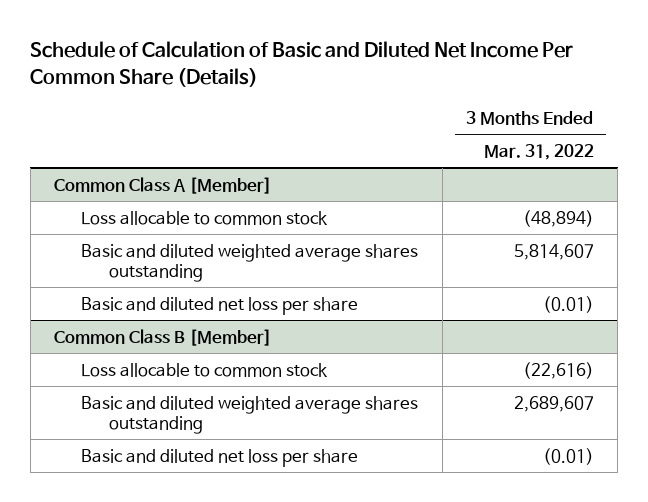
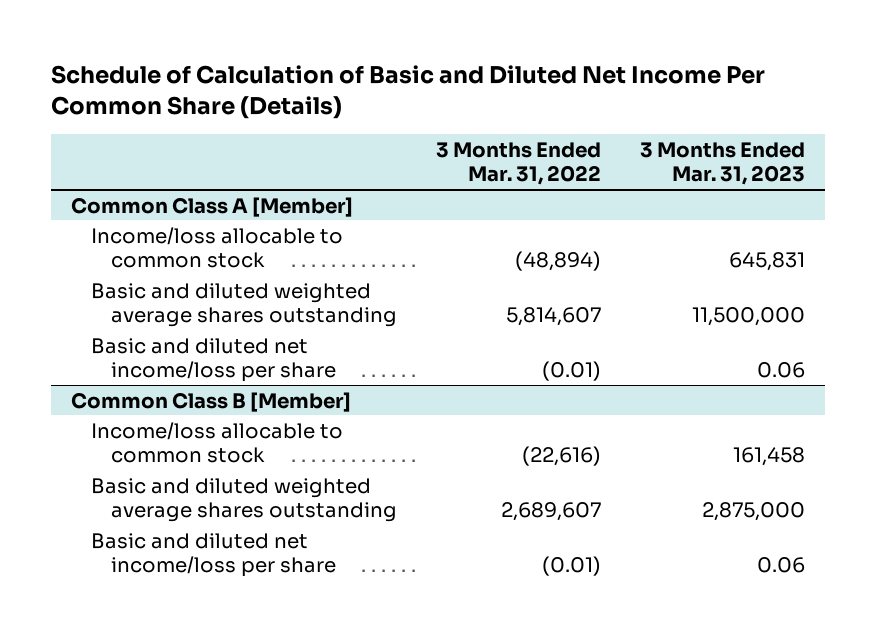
none -> [640,141,806,186] 3 Months Ended Mar. 31, 2023
[81,210,329,225] Loss allocable to common stock -> [90,226,343,269] Income/loss allocable to common stock
[81,296,359,315] Basic and diluted net loss per share -> [90,337,336,383] Basic and diluted net income/loss per share
[81,362,329,377] Loss allocable to common stock -> [90,421,343,464] Income/loss allocable to common stock
[81,448,359,467] Basic and diluted net loss per share -> [90,532,336,578] Basic and diluted net income/loss per share

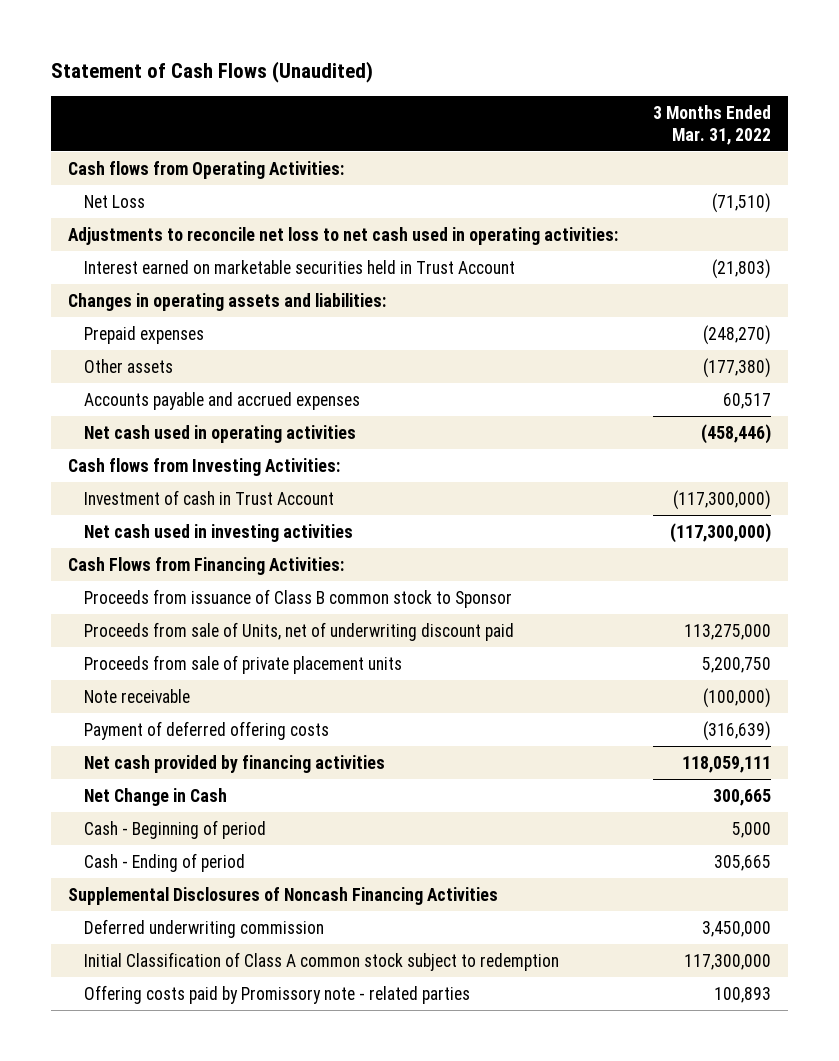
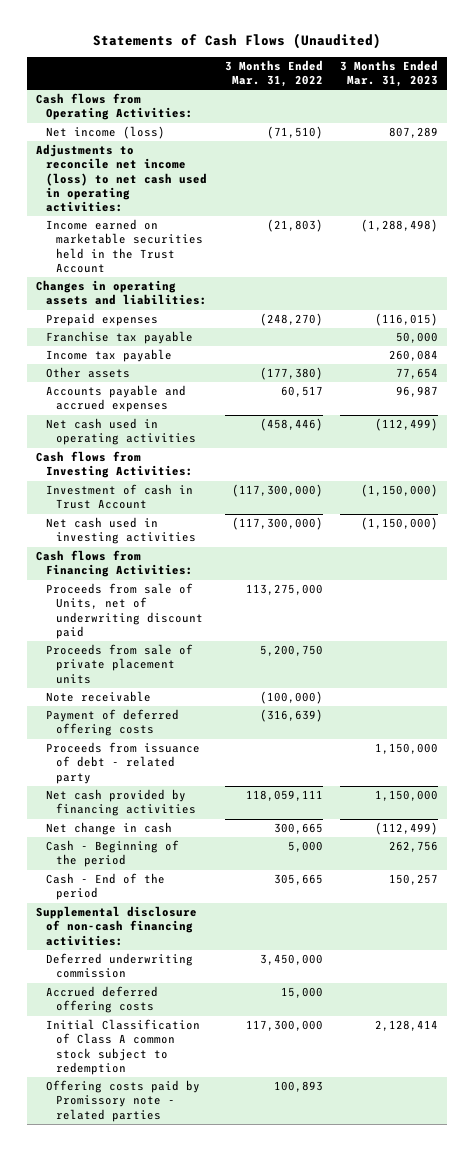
[50,61,373,84] Statement of Cash Flows (Unaudited) -> [92,33,381,50] Statements of Cash Flows (Unaudited)
none -> [339,59,438,88] 3 Months Ended Mar. 31, 2023
[84,194,146,208] Net Loss -> [46,126,166,140] Net income (loss)
[68,226,619,245] Adjustments to reconcile net loss to net cash used in operating activities: -> [35,144,208,212] Adjustments to reconcile net income (loss) to net cash used in operating activities:
[84,259,516,274] Interest earned on marketable securities held in Trust Account -> [46,219,204,273] Income earned on marketable securities held in the Trust Account
none -> [46,331,194,345] Franchise tax payable
none -> [46,349,173,363] Income tax payable
[84,588,513,608] Proceeds from issuance of Class B common stock to Sponsor -> none
[68,556,345,575] Cash Flows from Financing Activities: -> [35,550,194,578] Cash flows from Financing Activities:
none -> [46,742,201,784] Proceeds from issuance of debt - related party
[84,787,228,806] Net Change in Cash -> [46,822,173,836] Net change in cash
[84,819,267,839] Cash - Beginning of period -> [46,840,180,868] Cash - Beginning of the period
[84,852,246,872] Cash - Ending of period -> [46,873,166,901] Cash - End of the period
[68,886,499,905] Supplemental Disclosures of Noncash Financing Activities -> [35,906,197,946] Supplemental disclosure of non-cash financing activities:
none -> [46,986,159,1014] Accrued deferred offering costs

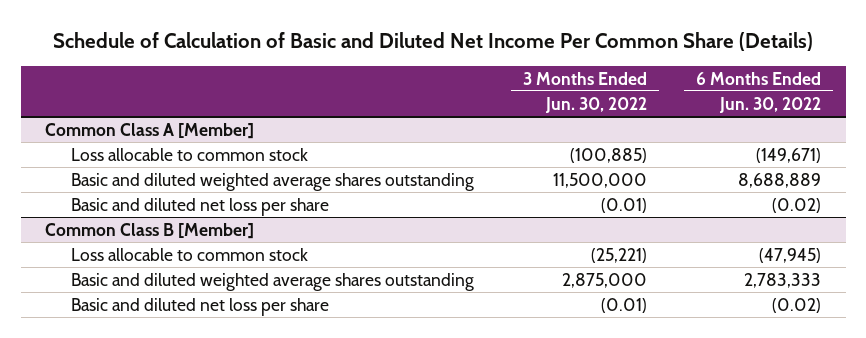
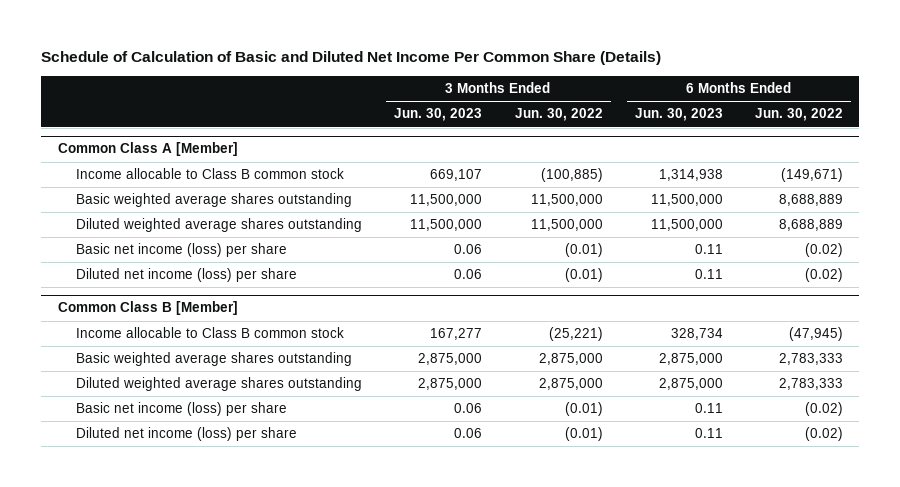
none -> [394,108,483,122] Jun. 30, 2023
none -> [634,108,723,122] Jun. 30, 2023
[71,147,309,161] Loss allocable to common stock -> [76,168,345,180] Income allocable to Class B common stock
[71,172,475,191] Basic and diluted weighted average shares outstanding -> [76,193,353,208] Basic weighted average shares outstanding
none -> [76,218,363,233] Diluted weighted average shares outstanding
[71,197,330,216] Basic and diluted net loss per share -> [76,243,288,258] Basic net income (loss) per share
none -> [76,268,298,283] Diluted net income (loss) per share
[71,247,309,261] Loss allocable to common stock -> [76,327,345,339] Income allocable to Class B common stock
[71,272,475,291] Basic and diluted weighted average shares outstanding -> [76,352,353,367] Basic weighted average shares outstanding
none -> [76,377,363,392] Diluted weighted average shares outstanding
[71,297,330,316] Basic and diluted net loss per share -> [76,402,288,417] Basic net income (loss) per share
none -> [76,427,298,442] Diluted net income (loss) per share

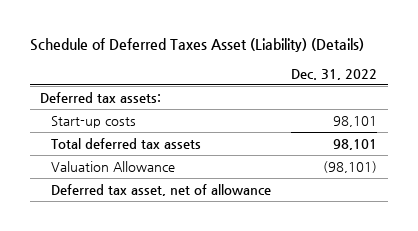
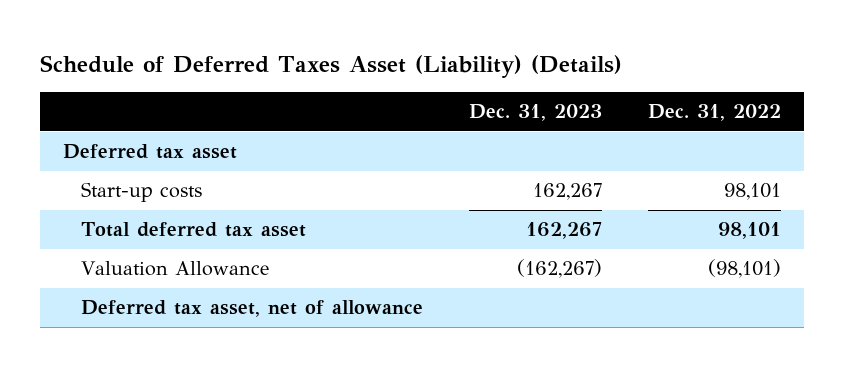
none -> [469,104,603,122] Dec. 31, 2023
[40,91,162,103] Deferred tax assets: -> [63,144,238,160] Deferred tax asset
[50,137,201,149] Total deferred tax assets -> [81,222,307,238] Total deferred tax asset

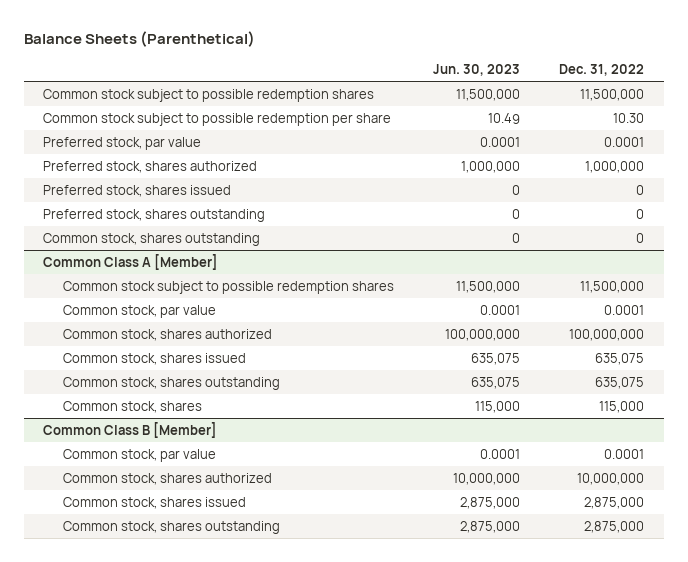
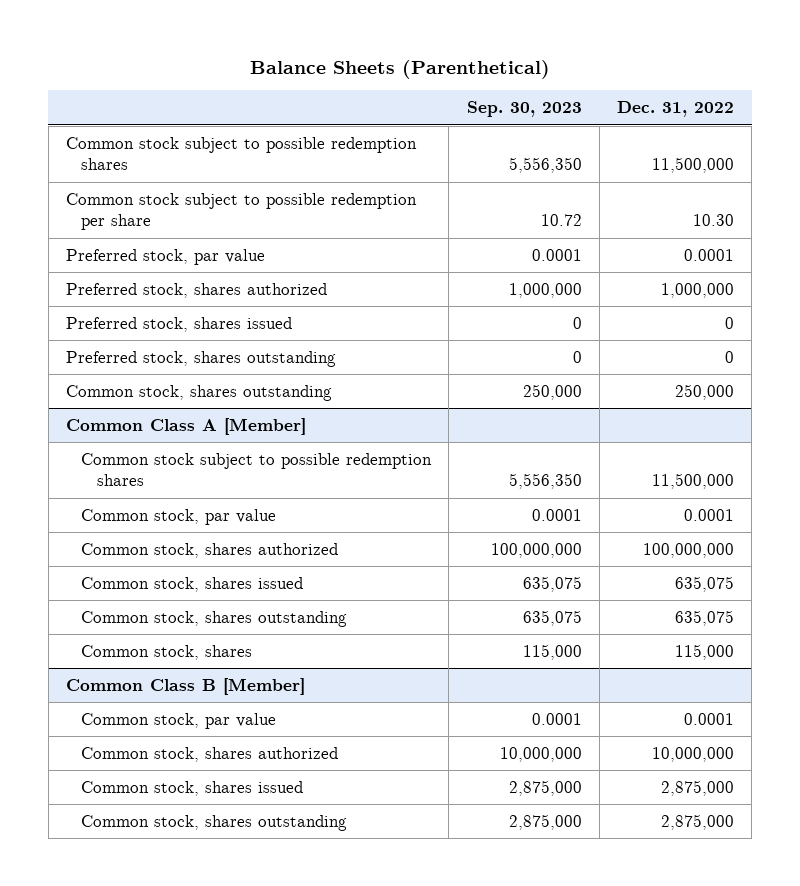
[432,64,520,77] Jun. 30, 2023 -> none
none -> [466,101,582,118] Sep. 30, 2023
[636,232,645,243] 0 -> [674,383,734,400] 250,000

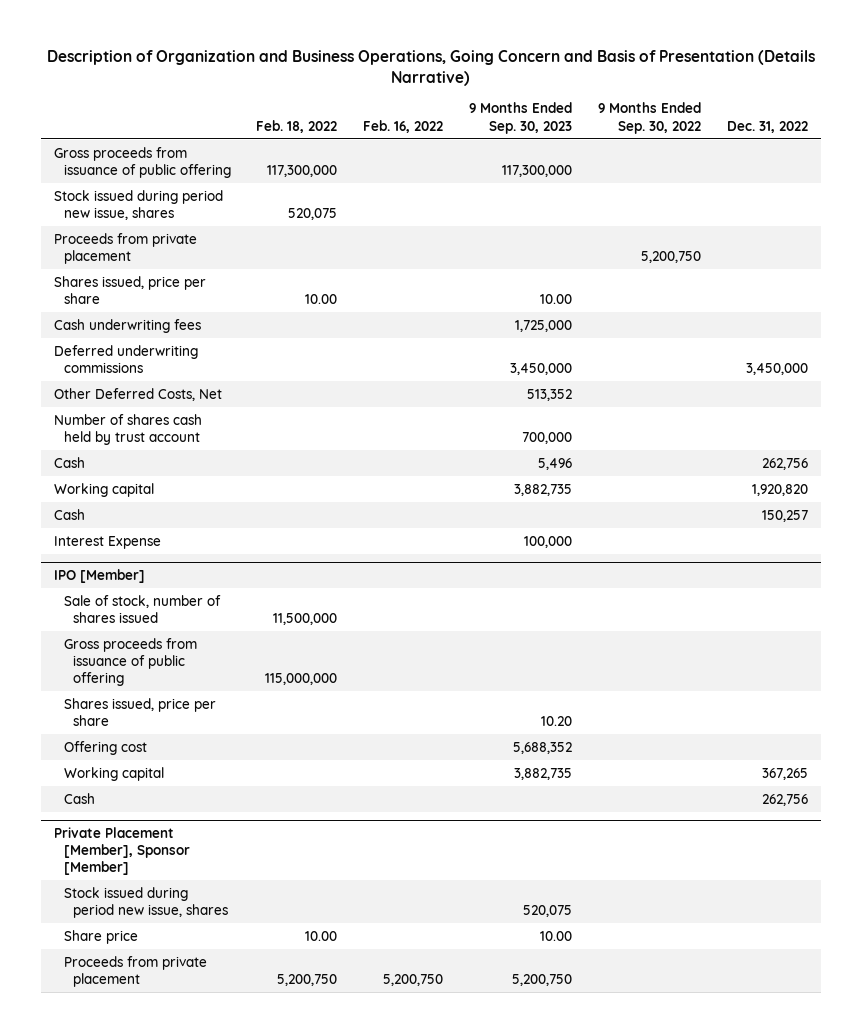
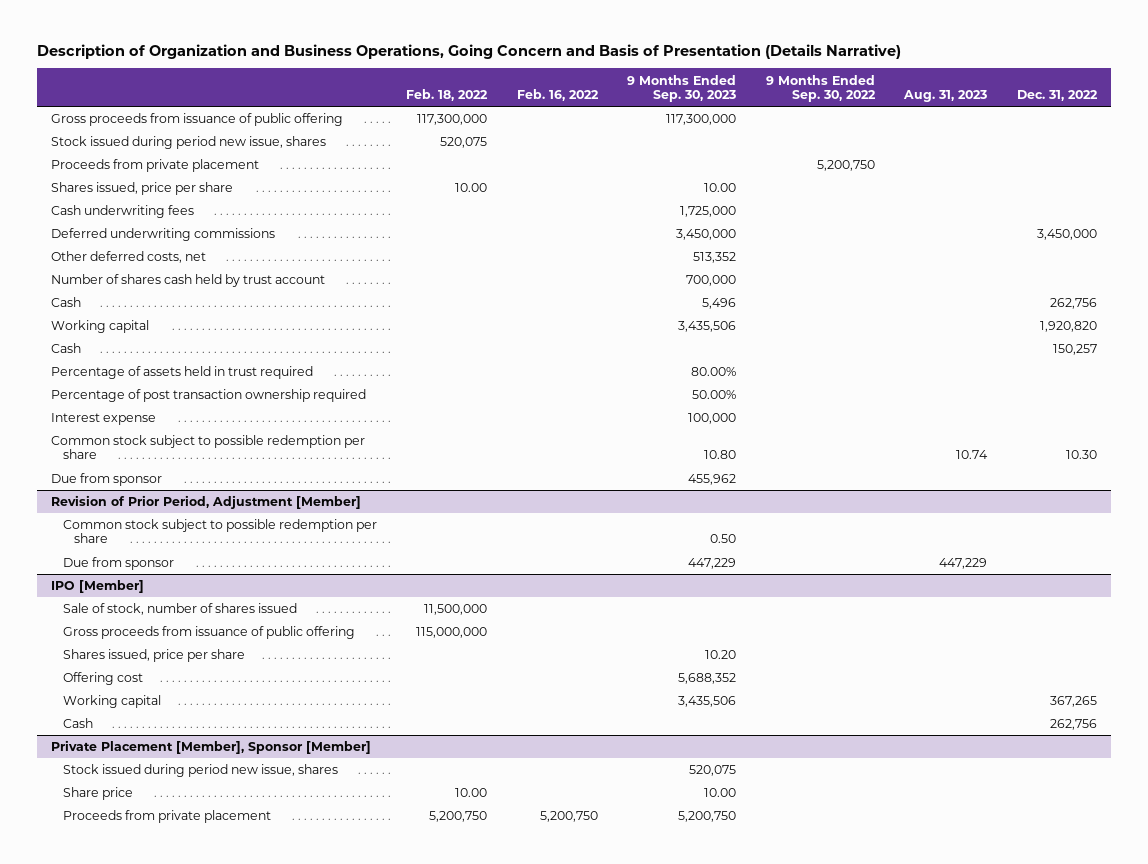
none -> [903,89,988,102] Aug. 31, 2023
[53,387,222,401] Other Deferred Costs, Net -> [51,251,207,264] Other deferred costs, net
[514,483,573,496] 3,882,735 -> [678,321,737,333] 3,435,506
none -> [51,366,314,380] Percentage of assets held in trust required
none -> [51,389,367,403] Percentage of post transaction ownership required
[53,535,161,549] Interest Expense -> [51,413,157,426] Interest expense
none -> [51,435,366,460] Common stock subject to possible redemption per share
none -> [51,473,163,487] Due from sponsor
none -> [51,495,362,510] Revision of Prior Period, Adjustment [Member]
none -> [62,519,377,544] Common stock subject to possible redemption per share
none -> [62,557,174,571] Due from sponsor
[514,767,573,780] 3,882,735 -> [678,696,737,708] 3,435,506

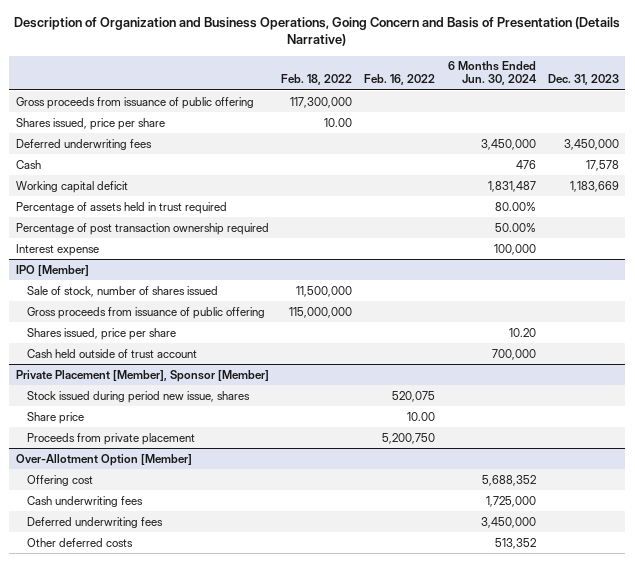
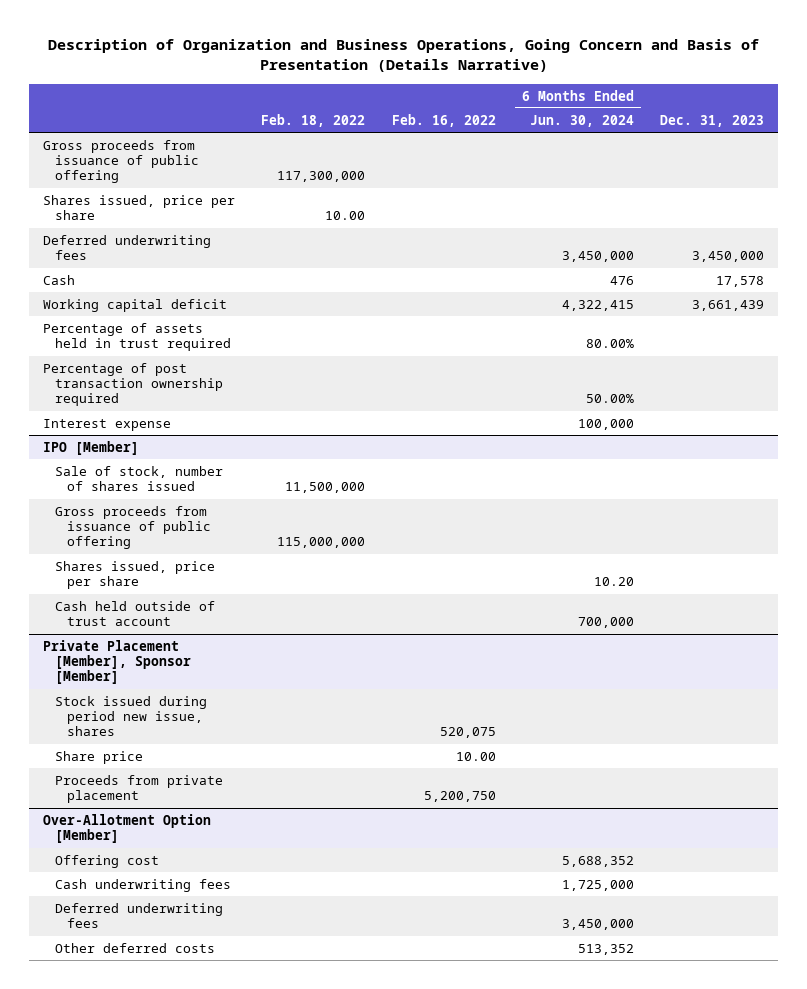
[487,180,536,192] 1,831,487 -> [561,299,634,311] 4,322,415
[570,180,620,192] 1,183,669 -> [692,299,765,311] 3,661,439

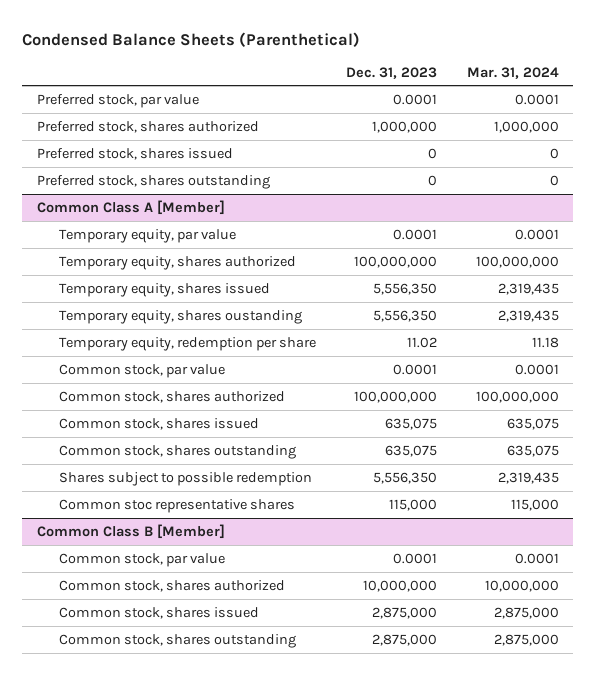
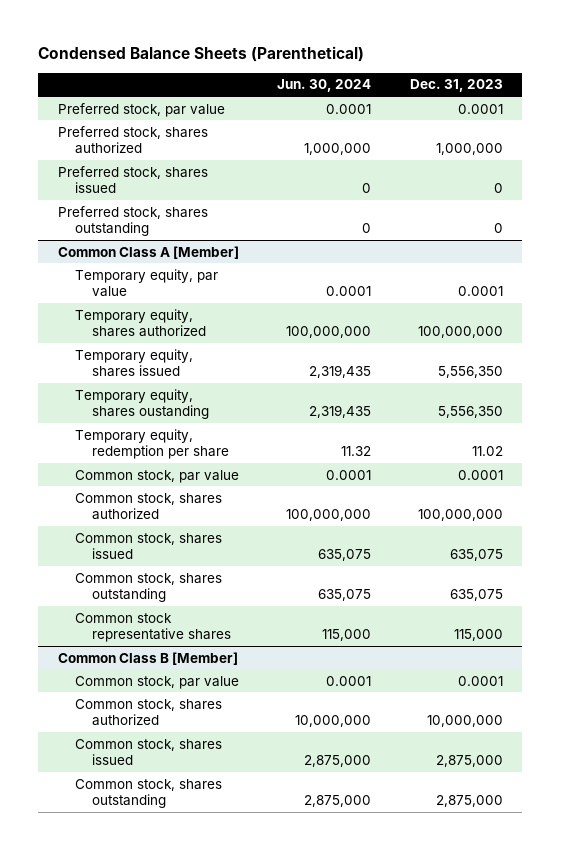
[466,66,559,79] Mar. 31, 2024 -> none
none -> [277,79,372,93] Jun. 30, 2024
[59,471,313,486] Shares subject to possible redemption -> none
[59,498,296,513] Common stoc representative shares -> [74,612,232,643] Common stock representative shares

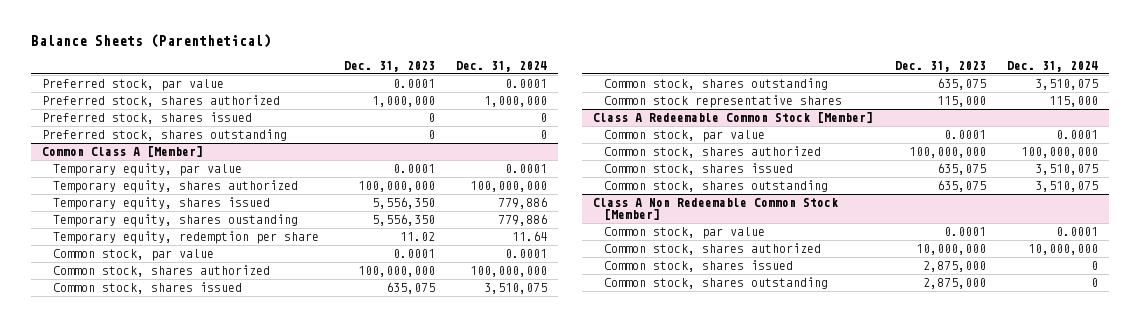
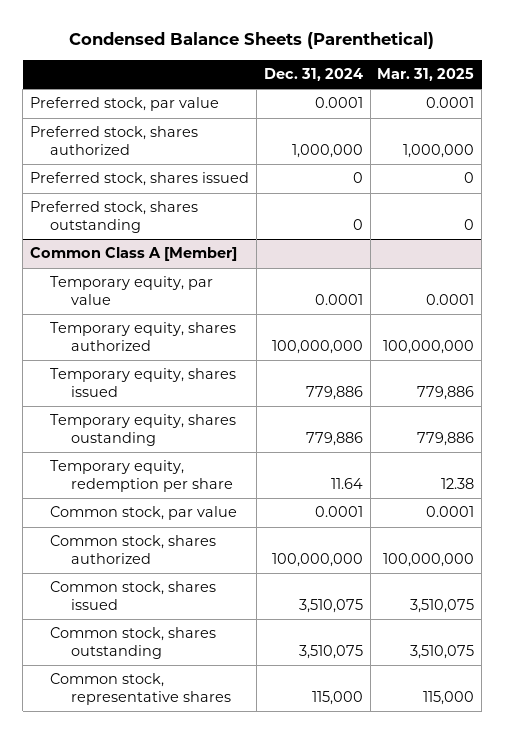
[31,34,272,49] Balance Sheets (Parenthetical) -> [69,32,435,50] Condensed Balance Sheets (Parenthetical)
[343,60,435,72] Dec. 31, 2023 -> none
none -> [377,67,475,81] Mar. 31, 2025
[593,112,874,124] Class A Redeemable Common Stock [Member] -> none
[603,130,765,143] Common stock, par value -> none
[603,146,821,159] Common stock, shares authorized -> none
[603,163,793,176] Common stock, shares issued -> none
[603,180,828,193] Common stock, shares outstanding -> none
[593,198,839,220] Class A Non Redeemable Common Stock [Member] -> none
[603,227,765,240] Common stock, par value -> none
[603,243,821,256] Common stock, shares authorized -> none
[603,260,793,273] Common stock, shares issued -> none
[603,277,828,290] Common stock, shares outstanding -> none
[603,95,842,109] Common stock representative shares -> [50,673,231,705] Common stock, representative shares

